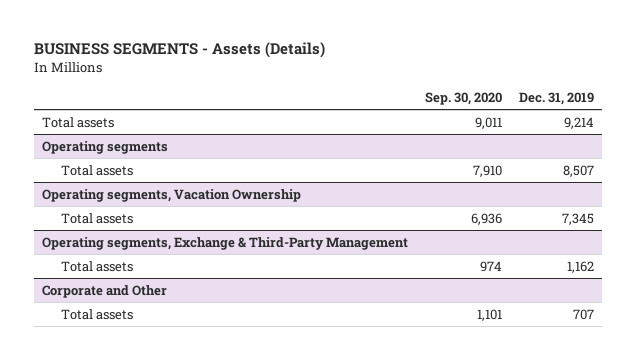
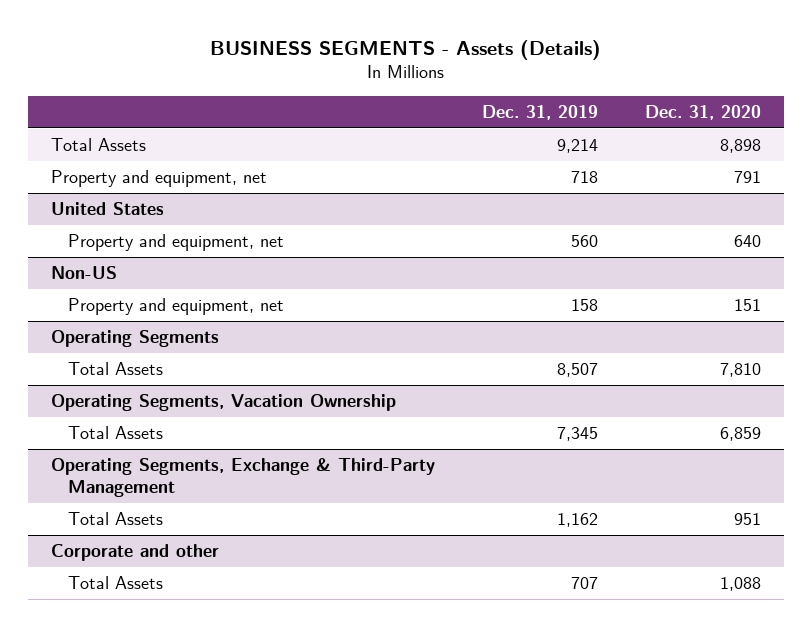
[425,92,503,106] Sep. 30, 2020 -> none
none -> [644,104,761,120] Dec. 31, 2020
[42,116,115,128] Total assets -> [51,138,147,152] Total Assets
none -> [51,170,268,188] Property and equipment, net
none -> [51,202,165,216] United States
none -> [67,234,284,252] Property and equipment, net
none -> [51,266,118,280] Non-US
none -> [67,298,284,316] Property and equipment, net
[42,140,169,154] Operating segments -> [51,330,220,348] Operating Segments
[61,164,134,176] Total assets -> [67,362,163,376] Total Assets
[42,188,302,202] Operating segments, Vacation Ownership -> [51,394,397,412] Operating Segments, Vacation Ownership
[61,212,134,224] Total assets -> [67,426,163,440] Total Assets
[42,236,409,250] Operating segments, Exchange & Third-Party Management -> [51,458,436,497] Operating Segments, Exchange & Third-Party Management
[61,260,134,272] Total assets -> [67,512,163,526] Total Assets
[42,284,168,298] Corporate and Other -> [51,544,220,562] Corporate and other
[61,308,134,320] Total assets -> [67,576,163,590] Total Assets

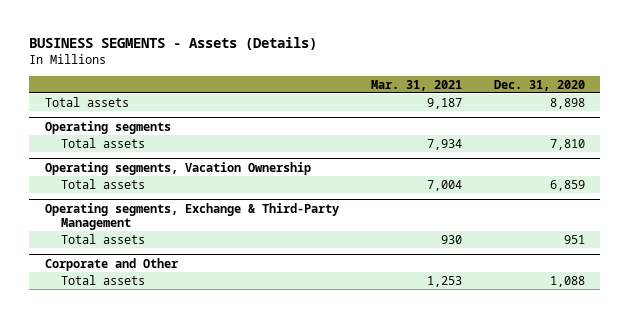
[482,104,599,120] Dec. 31, 2019 -> none
none -> [370,79,462,91] Mar. 31, 2021
[51,170,268,188] Property and equipment, net -> none
[51,202,165,216] United States -> none
[67,234,284,252] Property and equipment, net -> none
[51,266,118,280] Non-US -> none
[67,298,284,316] Property and equipment, net -> none
[51,138,147,152] Total Assets -> [45,96,130,107] Total assets
[51,330,220,348] Operating Segments -> [45,120,172,134] Operating segments
[67,362,163,376] Total Assets -> [60,137,145,148] Total assets
[51,394,397,412] Operating Segments, Vacation Ownership -> [45,161,312,175] Operating segments, Vacation Ownership
[67,426,163,440] Total Assets -> [60,178,145,189] Total assets
[51,458,436,497] Operating Segments, Exchange & Third-Party Management -> [45,202,340,230] Operating segments, Exchange & Third-Party Management
[67,512,163,526] Total Assets -> [60,233,145,244] Total assets
[51,544,220,562] Corporate and other -> [45,257,179,271] Corporate and Other
[67,576,163,590] Total Assets -> [60,274,145,285] Total assets

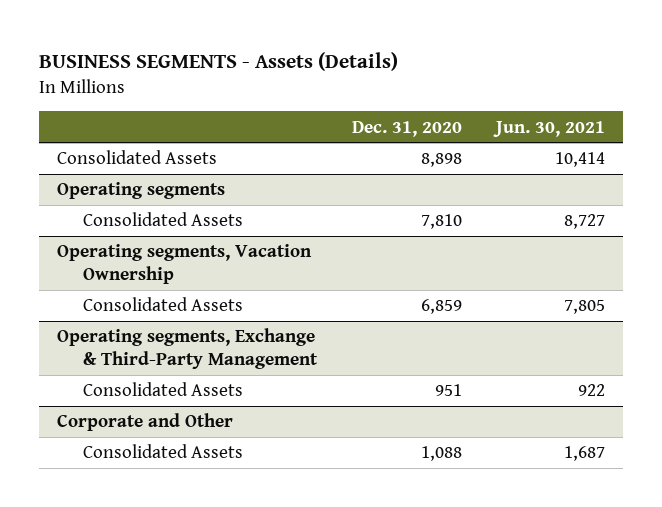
[370,79,462,91] Mar. 31, 2021 -> none
none -> [493,120,606,137] Jun. 30, 2021
[45,96,130,107] Total assets -> [56,150,217,165] Consolidated Assets
[60,137,145,148] Total assets -> [82,212,243,227] Consolidated Assets
[60,178,145,189] Total assets -> [82,297,243,312] Consolidated Assets
[60,233,145,244] Total assets -> [82,382,243,397] Consolidated Assets
[60,274,145,285] Total assets -> [82,444,243,459] Consolidated Assets

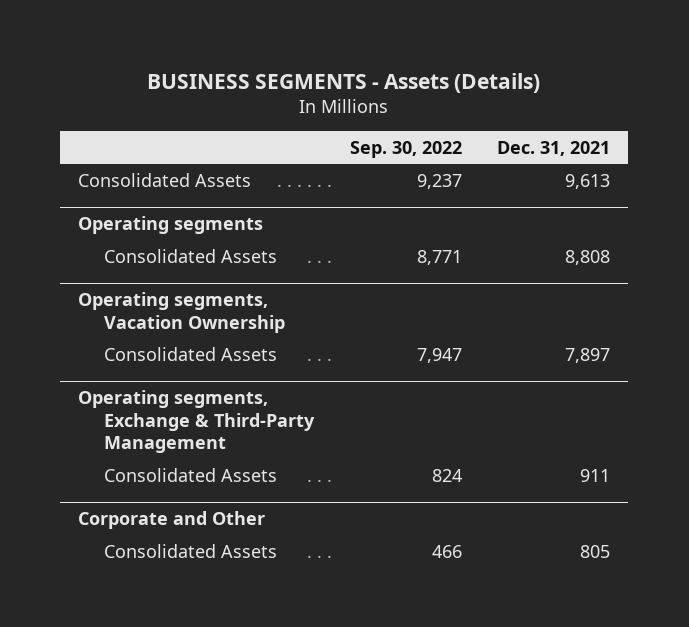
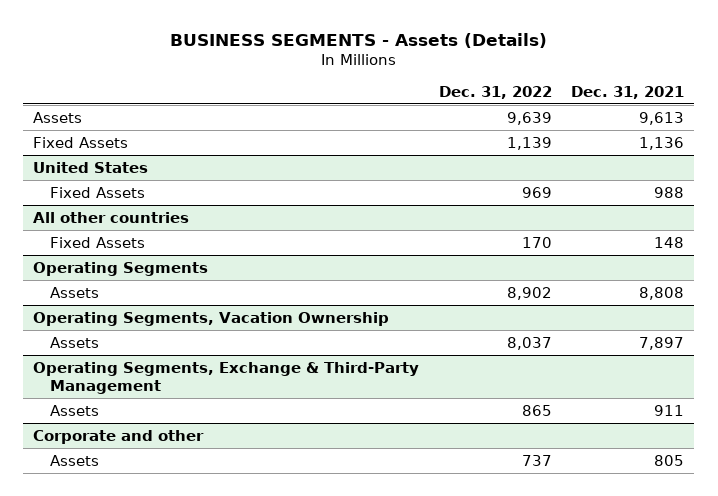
[349,140,462,158] Sep. 30, 2022 -> none
none -> [438,85,552,99] Dec. 31, 2022
[78,172,252,187] Consolidated Assets -> [33,111,83,123] Assets
none -> [33,136,129,148] Fixed Assets
none -> [33,161,149,173] United States
none -> [50,186,146,198] Fixed Assets
none -> [33,211,190,223] All other countries
none -> [50,236,146,248] Fixed Assets
[78,216,264,235] Operating segments -> [33,261,209,276] Operating Segments
[104,248,278,263] Consolidated Assets -> [50,286,100,298] Assets
[78,292,286,333] Operating segments, Vacation Ownership -> [33,311,390,326] Operating Segments, Vacation Ownership
[104,346,278,361] Consolidated Assets -> [50,336,100,348] Assets
[78,390,316,454] Operating segments, Exchange & Third-Party Management -> [33,361,420,394] Operating Segments, Exchange & Third-Party Management
[104,467,278,482] Consolidated Assets -> [50,404,100,416] Assets
[78,511,266,530] Corporate and Other -> [33,429,205,444] Corporate and other
[104,543,278,558] Consolidated Assets -> [50,454,100,466] Assets

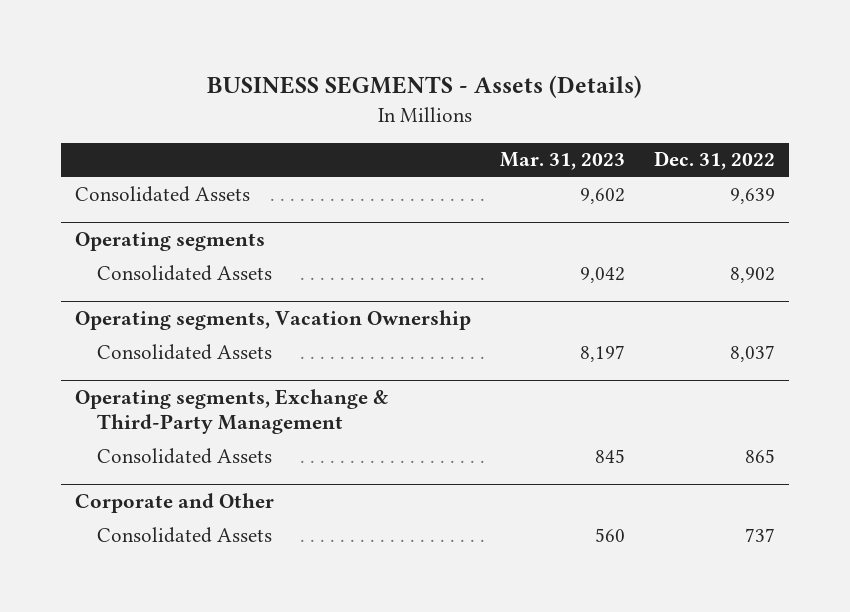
[571,85,685,99] Dec. 31, 2021 -> none
none -> [499,152,625,171] Mar. 31, 2023
[33,136,129,148] Fixed Assets -> none
[33,161,149,173] United States -> none
[50,186,146,198] Fixed Assets -> none
[33,211,190,223] All other countries -> none
[50,236,146,248] Fixed Assets -> none
[33,111,83,123] Assets -> [74,185,250,202] Consolidated Assets
[33,261,209,276] Operating Segments -> [74,231,265,251] Operating segments
[50,286,100,298] Assets -> [96,264,272,281] Consolidated Assets
[33,311,390,326] Operating Segments, Vacation Ownership -> [74,309,471,330] Operating segments, Vacation Ownership
[50,336,100,348] Assets -> [96,343,272,360] Consolidated Assets
[33,361,420,394] Operating Segments, Exchange & Third-Party Management -> [74,388,388,434] Operating segments, Exchange & Third-Party Management
[50,404,100,416] Assets -> [96,447,272,464] Consolidated Assets
[33,429,205,444] Corporate and other -> [74,492,274,513] Corporate and Other
[50,454,100,466] Assets -> [96,526,272,543] Consolidated Assets

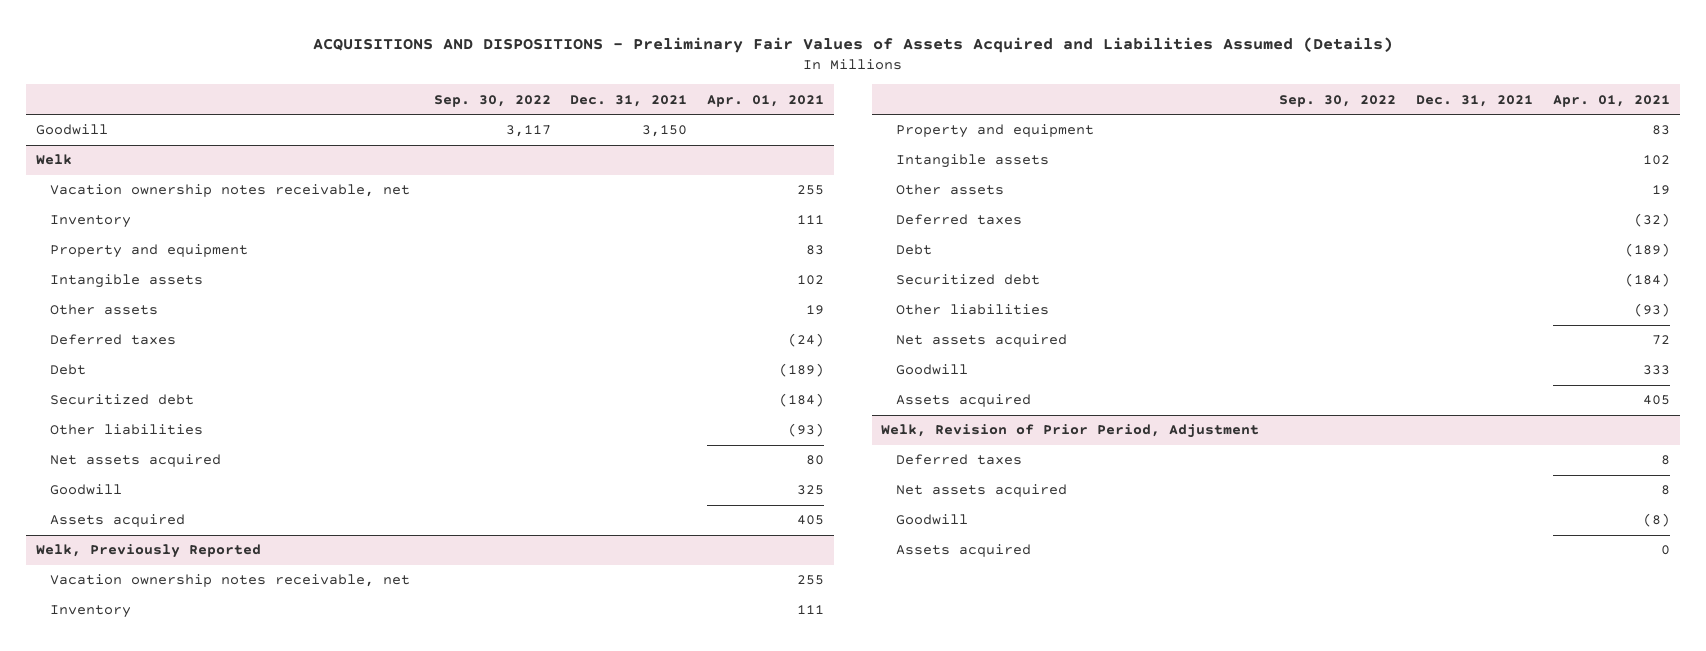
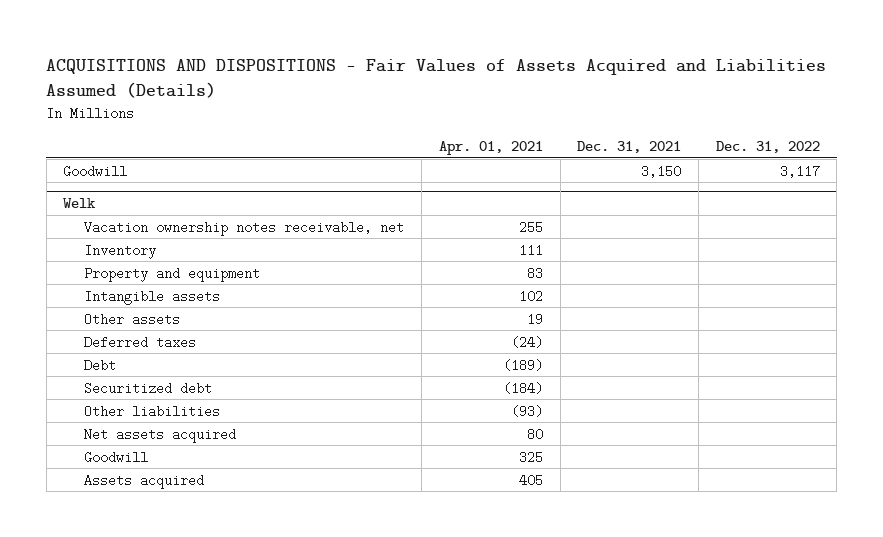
[312,37,1393,54] ACQUISITIONS AND DISPOSITIONS - Preliminary Fair Values of Assets Acquired and Liabilities Assumed (Details) -> [46,59,827,99] ACQUISITIONS AND DISPOSITIONS - Fair Values of Assets Acquired and Liabilities Assumed (Details)
[433,94,551,107] Sep. 30, 2022 -> none
none -> [715,140,820,153] Dec. 31, 2022
[35,544,261,559] Welk, Previously Reported -> none
[50,574,411,588] Vacation ownership notes receivable, net -> none
[50,605,132,619] Inventory -> none
[895,124,1094,139] Property and equipment -> none
[895,154,1049,169] Intangible assets -> none
[895,184,1004,196] Other assets -> none
[895,214,1022,226] Deferred taxes -> none
[895,244,932,256] Debt -> none
[895,274,1040,286] Securitized debt -> none
[895,304,1049,316] Other liabilities -> none
[895,334,1067,348] Net assets acquired -> none
[895,364,968,376] Goodwill -> none
[895,394,1031,408] Assets acquired -> none
[881,424,1260,439] Welk, Revision of Prior Period, Adjustment -> none
[895,454,1022,466] Deferred taxes -> none
[895,484,1067,498] Net assets acquired -> none
[895,514,968,526] Goodwill -> none
[895,544,1031,558] Assets acquired -> none

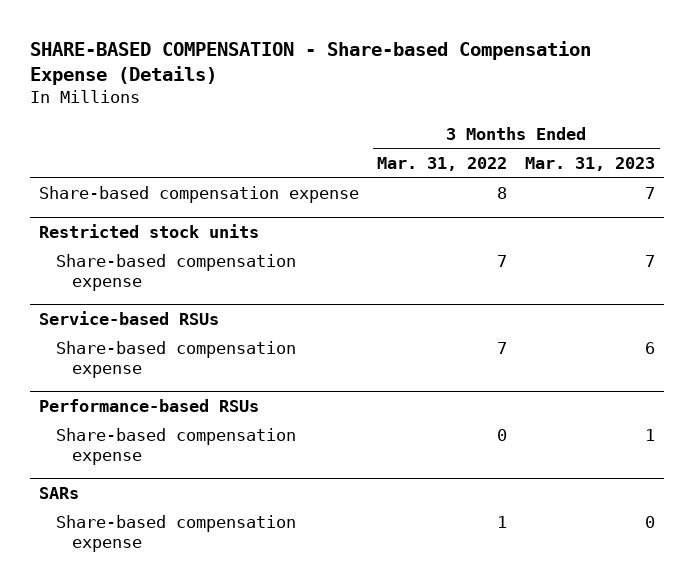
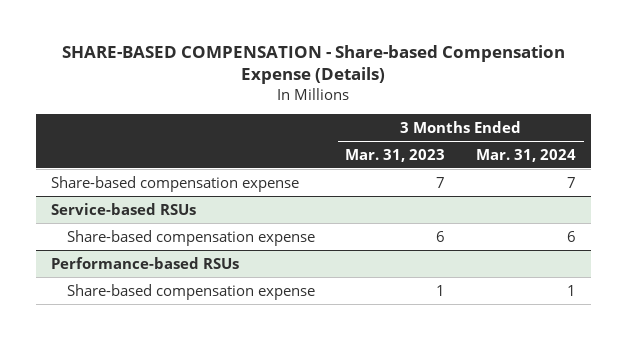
[377,157,508,172] Mar. 31, 2022 -> none
none -> [475,148,576,162] Mar. 31, 2024
[39,224,260,239] Restricted stock units -> none
[55,254,296,291] Share-based compensation expense -> none
[39,487,80,500] SARs -> none
[55,515,296,552] Share-based compensation expense -> none

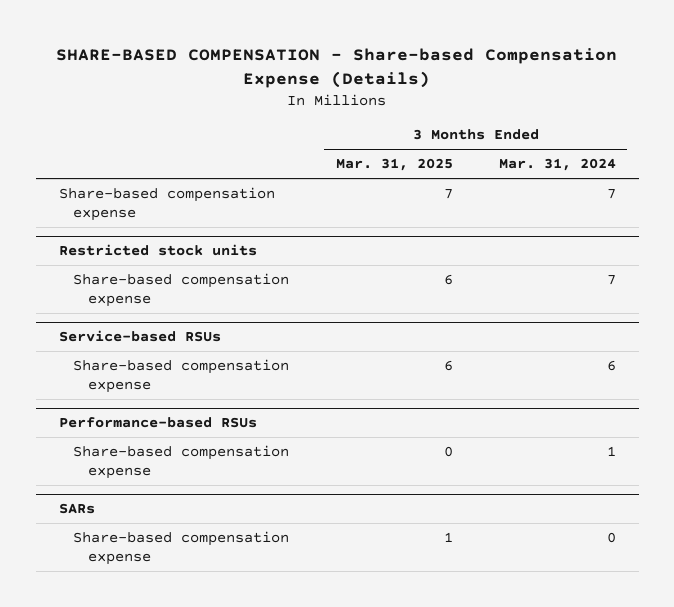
[345,148,446,162] Mar. 31, 2023 -> none
none -> [335,158,453,172] Mar. 31, 2025
none -> [58,244,257,257] Restricted stock units
none -> [73,273,290,307] Share-based compensation expense
none -> [58,503,95,515] SARs
none -> [73,531,290,565] Share-based compensation expense

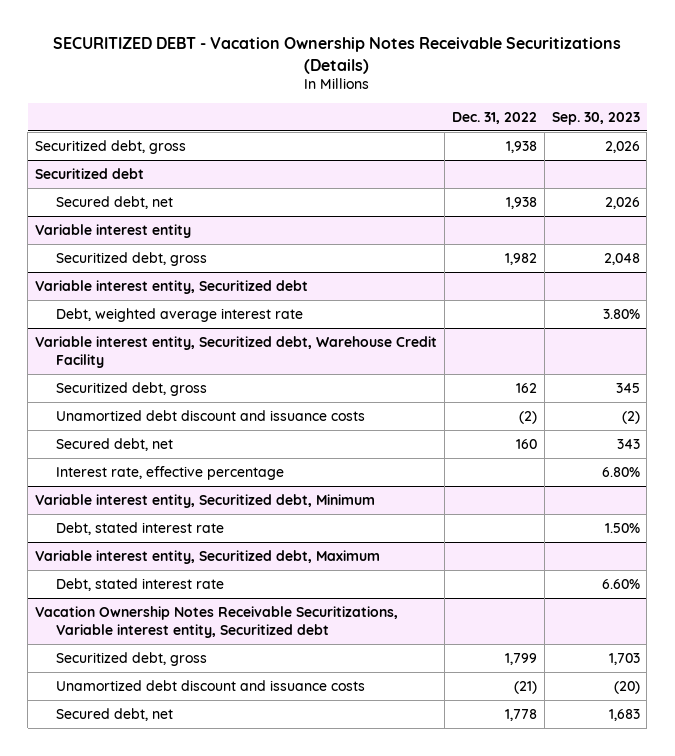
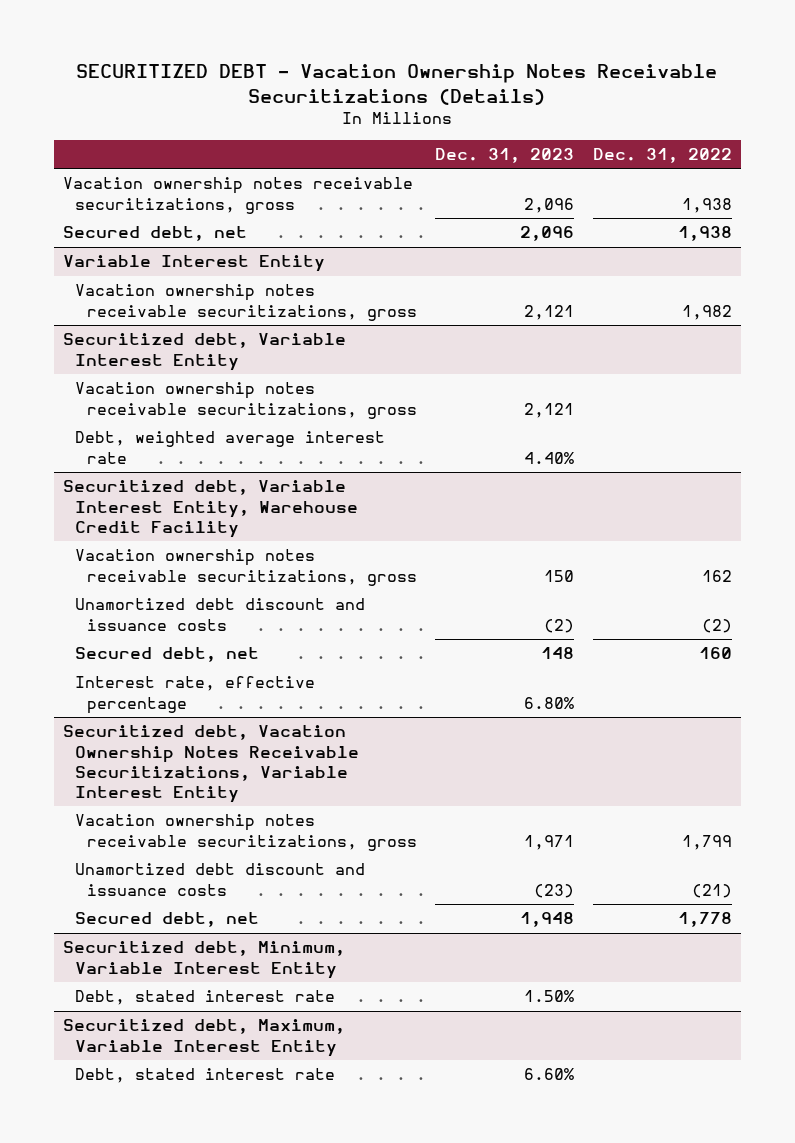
[551,111,640,125] Sep. 30, 2023 -> none
none -> [435,148,575,164] Dec. 31, 2023
[35,167,145,179] Securitized debt -> none
[35,139,187,154] Securitized debt, gross -> [63,177,414,214] Vacation ownership notes receivable securitizations, gross
[35,223,192,238] Variable interest entity -> [63,255,326,273] Variable Interest Entity
[56,251,208,266] Securitized debt, gross -> [74,284,417,321] Vacation ownership notes receivable securitizations, gross
[35,279,309,294] Variable interest entity, Securitized debt -> [63,333,347,371] Securitized debt, Variable Interest Entity
none -> [74,382,417,419] Vacation ownership notes receivable securitizations, gross
[35,335,438,368] Variable interest entity, Securitized debt, Warehouse Credit Facility -> [63,480,358,538] Securitized debt, Variable Interest Entity, Warehouse Credit Facility
[56,381,208,396] Securitized debt, gross -> [74,549,417,586] Vacation ownership notes receivable securitizations, gross
[35,493,376,508] Variable interest entity, Securitized debt, Minimum -> none
[56,521,225,535] Debt, stated interest rate -> none
[35,549,381,564] Variable interest entity, Securitized debt, Maximum -> none
[56,577,225,591] Debt, stated interest rate -> none
[35,605,399,638] Vacation Ownership Notes Receivable Securitizations, Variable interest entity, Securitized debt -> [63,725,359,803] Securitized debt, Vacation Ownership Notes Receivable Securitizations, Variable Interest Entity
[56,651,208,666] Securitized debt, gross -> [74,814,417,851] Vacation ownership notes receivable securitizations, gross
none -> [63,941,346,979] Securitized debt, Minimum, Variable Interest Entity
none -> [74,990,335,1006] Debt, stated interest rate
none -> [63,1019,346,1057] Securitized debt, Maximum, Variable Interest Entity
none -> [74,1068,335,1084] Debt, stated interest rate

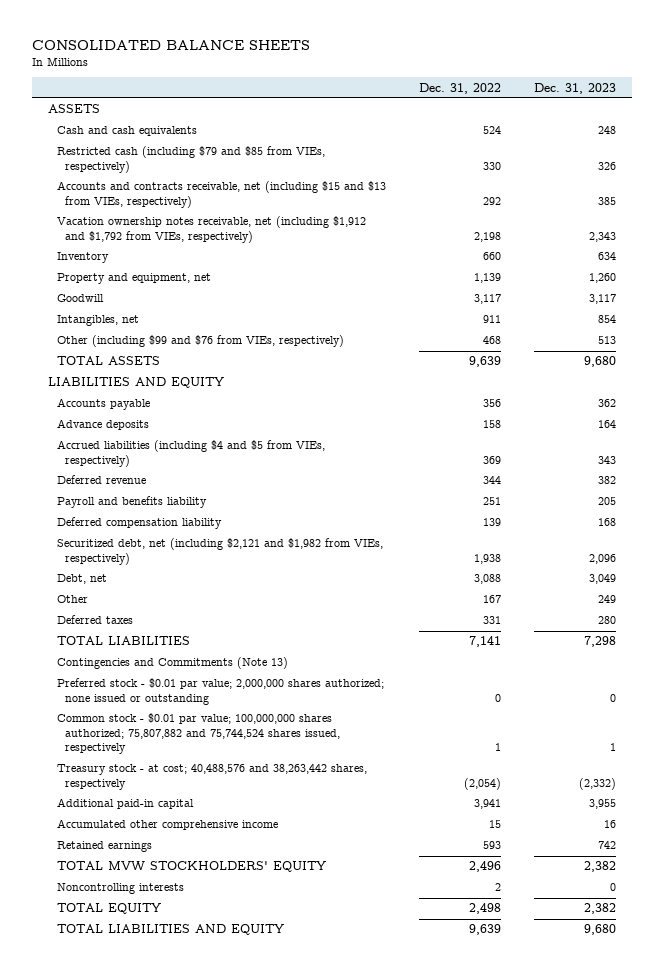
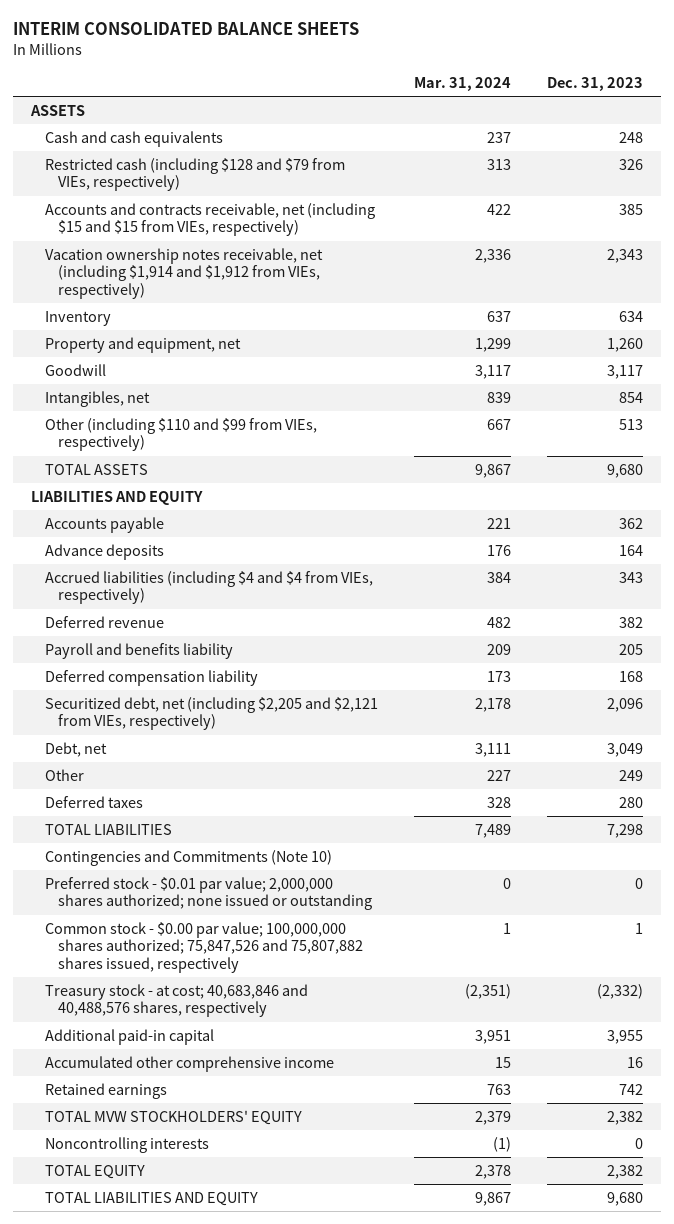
[31,39,310,50] CONSOLIDATED BALANCE SHEETS -> [12,22,359,36] INTERIM CONSOLIDATED BALANCE SHEETS
[418,82,501,94] Dec. 31, 2022 -> none
none -> [413,76,511,91] Mar. 31, 2024
[56,146,325,173] Restricted cash (including $79 and $85 from VIEs, respectively) -> [44,157,345,192] Restricted cash (including $128 and $79 from VIEs, respectively)
[56,181,386,208] Accounts and contracts receivable, net (including $15 and $13 from VIEs, respectively) -> [44,202,375,237] Accounts and contracts receivable, net (including $15 and $15 from VIEs, respectively)
[56,216,366,243] Vacation ownership notes receivable, net (including $1,912 and $1,792 from VIEs, respectively) -> [44,247,323,299] Vacation ownership notes receivable, net (including $1,914 and $1,912 from VIEs, respectively)
[56,335,344,348] Other (including $99 and $76 from VIEs, respectively) -> [44,417,317,452] Other (including $110 and $99 from VIEs, respectively)
[56,440,325,467] Accrued liabilities (including $4 and $5 from VIEs, respectively) -> [44,570,373,605] Accrued liabilities (including $4 and $4 from VIEs, respectively)
[56,538,383,565] Securitized debt, net (including $2,121 and $1,982 from VIEs, respectively) -> [44,696,378,731] Securitized debt, net (including $2,205 and $2,121 from VIEs, respectively)
[56,657,288,670] Contingencies and Commitments (Note 13) -> [44,849,332,866] Contingencies and Commitments (Note 10)
[56,713,341,755] Common stock - $0.01 par value; 100,000,000 shares authorized; 75,807,882 and 75,744,524 shares issued, respectively -> [44,921,364,973] Common stock - $0.00 par value; 100,000,000 shares authorized; 75,847,526 and 75,807,882 shares issued, respectively
[56,764,367,790] Treasury stock - at cost; 40,488,576 and 38,263,442 shares, respectively -> [44,983,308,1018] Treasury stock - at cost; 40,683,846 and 40,488,576 shares, respectively

